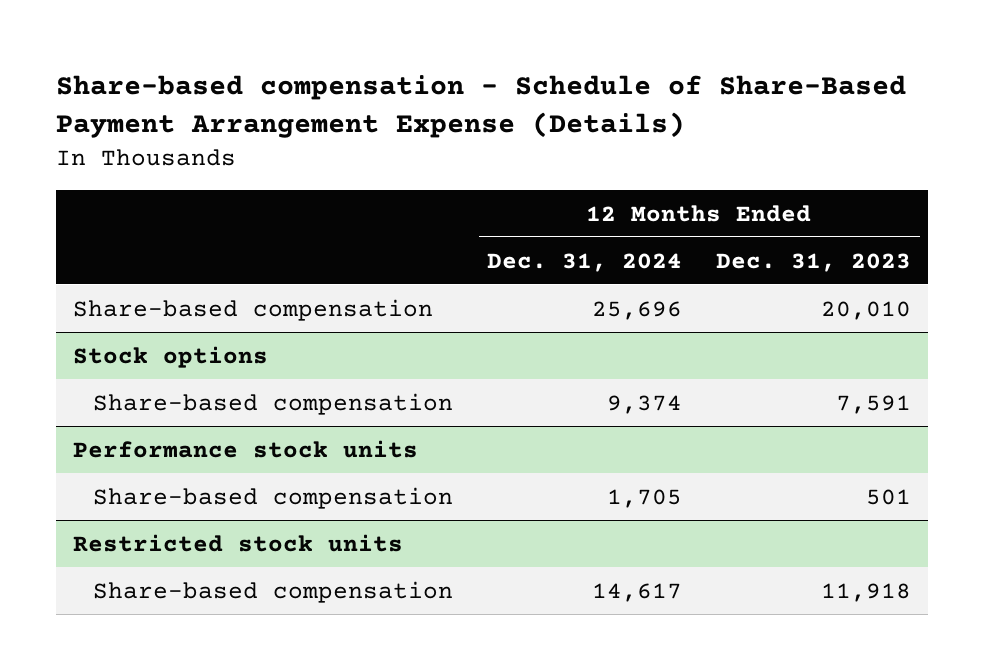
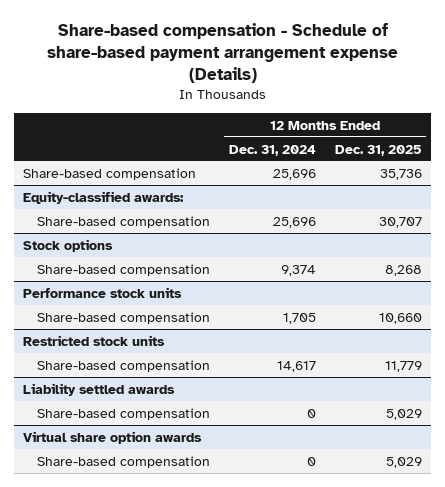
[55,74,906,139] Share-based compensation - Schedule of Share-Based Payment Arrangement Expense (Details) -> [46,22,398,84] Share-based compensation - Schedule of share-based payment arrangement expense (Details)
[716,252,912,272] Dec. 31, 2023 -> none
none -> [334,144,422,156] Dec. 31, 2025
none -> [23,190,185,204] Equity-classified awards:
none -> [36,215,210,228] Share-based compensation
none -> [23,382,176,396] Liability settled awards
none -> [36,407,210,420] Share-based compensation
none -> [23,430,203,444] Virtual share option awards
none -> [36,455,210,468] Share-based compensation

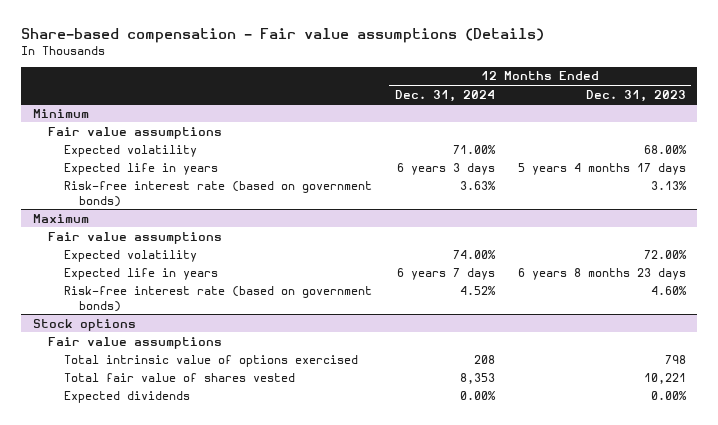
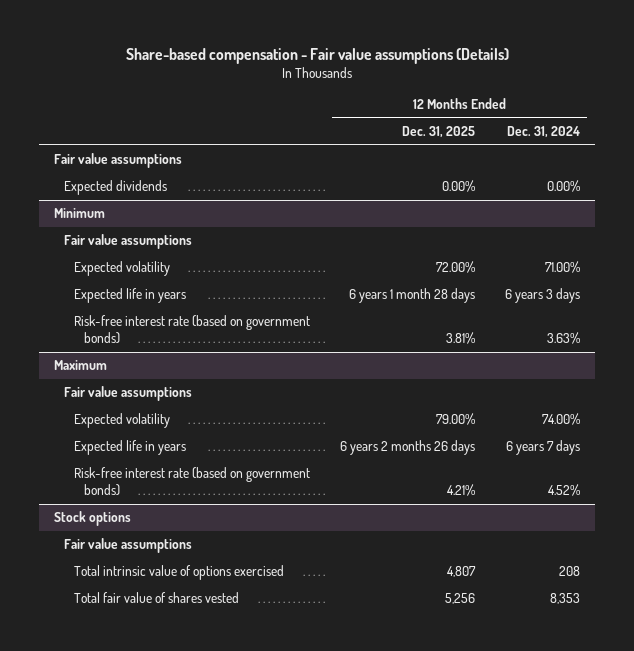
[585,89,686,102] Dec. 31, 2023 -> none
none -> [401,126,475,139] Dec. 31, 2025
none -> [54,153,183,169] Fair value assumptions
none -> [63,180,167,196] Expected dividends
[63,390,190,403] Expected dividends -> none

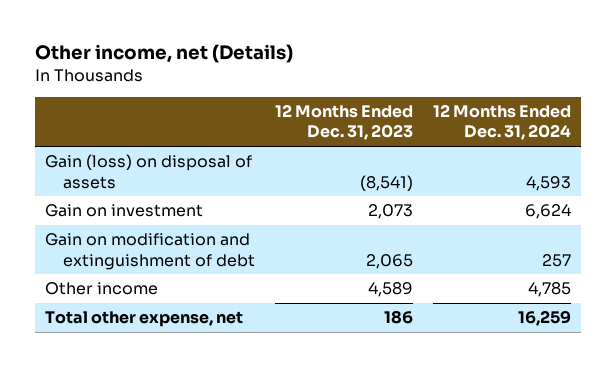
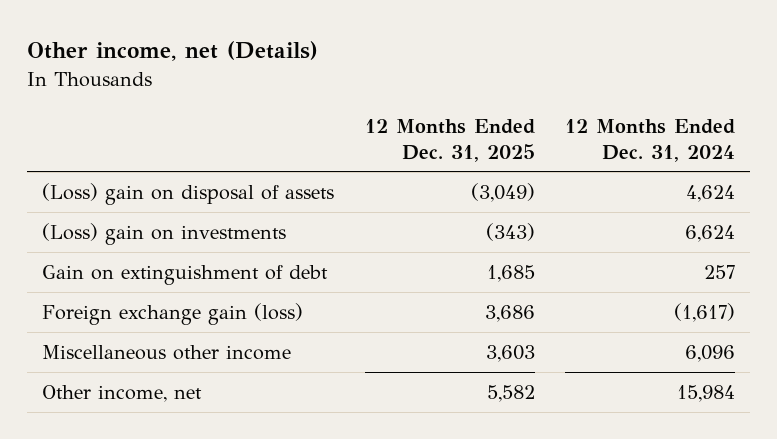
[275,104,414,141] 12 Months Ended Dec. 31, 2023 -> none
none -> [364,118,535,162] 12 Months Ended Dec. 31, 2025
[44,154,252,189] Gain (loss) on disposal of assets -> [42,182,335,205] (Loss) gain on disposal of assets
[526,175,572,191] 4,593 -> [686,184,736,202] 4,624
[44,204,203,218] Gain on investment -> [42,222,287,245] (Loss) gain on investments
[44,233,256,270] Gain on modification and extinguishment of debt -> [42,264,329,285] Gain on extinguishment of debt
none -> [42,302,304,325] Foreign exchange gain (loss)
[44,282,158,296] Other income -> [42,344,292,360] Miscellaneous other income
[528,282,572,298] 4,785 -> [685,344,736,362] 6,096
[44,311,243,328] Total other expense, net -> [42,384,203,402] Other income, net
[518,310,572,327] 16,259 -> [677,384,736,402] 15,984

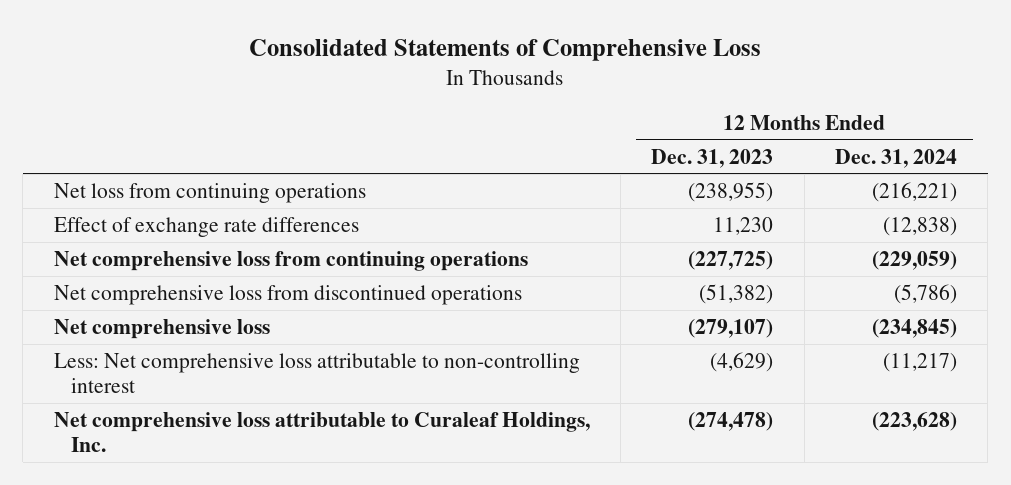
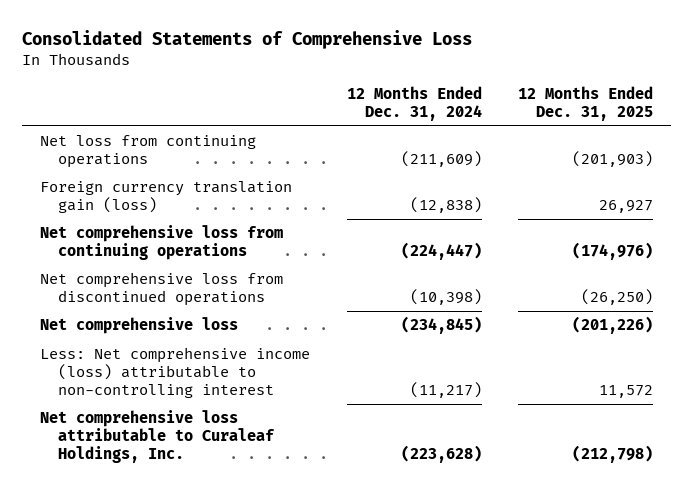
[651,148,774,168] Dec. 31, 2023 -> none
none -> [518,85,654,121] 12 Months Ended Dec. 31, 2025
[872,181,958,202] (216,221) -> [400,151,482,168] (211,609)
[53,216,359,237] Effect of exchange rate differences -> [40,181,293,214] Foreign currency translation gain (loss)
[872,250,958,270] (229,059) -> [400,242,482,261] (224,447)
[894,283,958,304] (5,786) -> [409,289,482,306] (10,398)
[53,352,580,394] Less: Net comprehensive loss attributable to non-controlling interest -> [40,347,311,399] Less: Net comprehensive income (loss) attributable to non-controlling interest

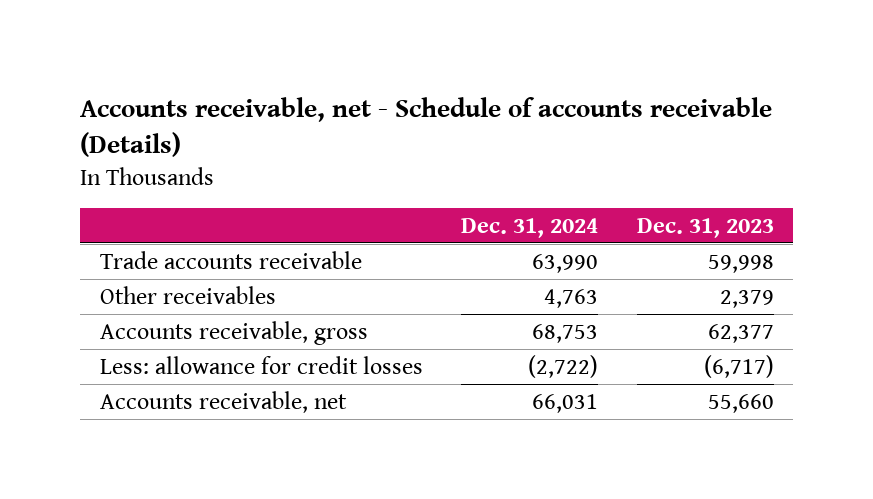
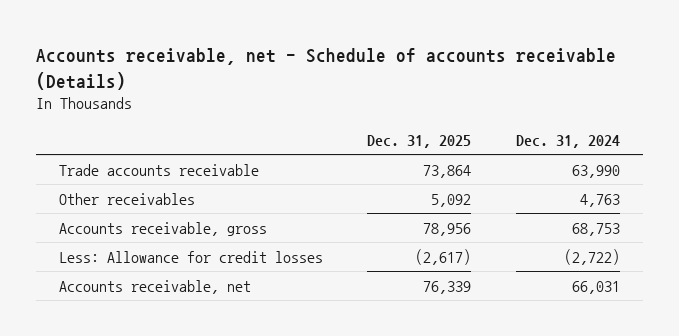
[636,217,774,238] Dec. 31, 2023 -> none
none -> [367,134,472,148] Dec. 31, 2025
[99,355,423,374] Less: allowance for credit losses -> [58,250,323,263] Less: Allowance for credit losses

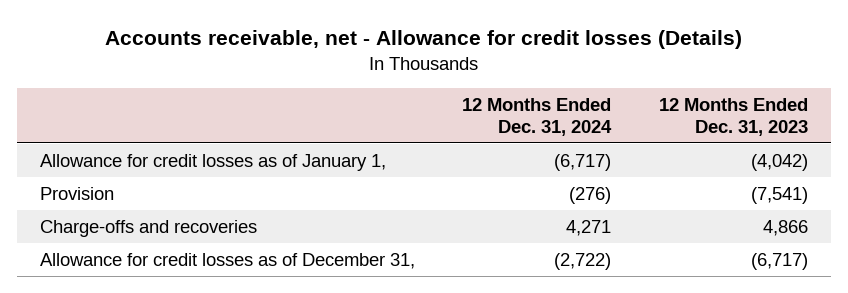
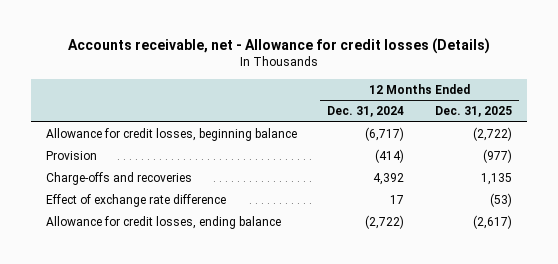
[658,98,808,136] 12 Months Ended Dec. 31, 2023 -> none
none -> [434,106,512,118] Dec. 31, 2025
[40,153,387,171] Allowance for credit losses as of January 1, -> [46,128,298,142] Allowance for credit losses, beginning balance
[569,186,612,204] (276) -> [375,149,405,164] (414)
[566,219,612,236] 4,271 -> [373,173,405,186] 4,392
none -> [46,194,227,208] Effect of exchange rate difference
[40,252,416,269] Allowance for credit losses as of December 31, -> [46,216,282,230] Allowance for credit losses, ending balance

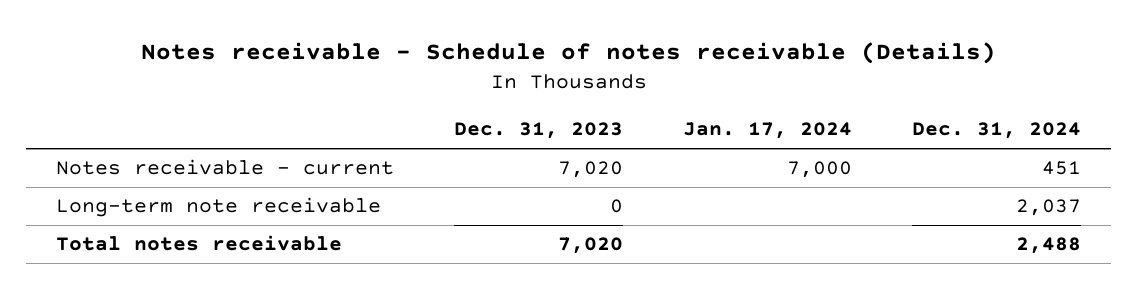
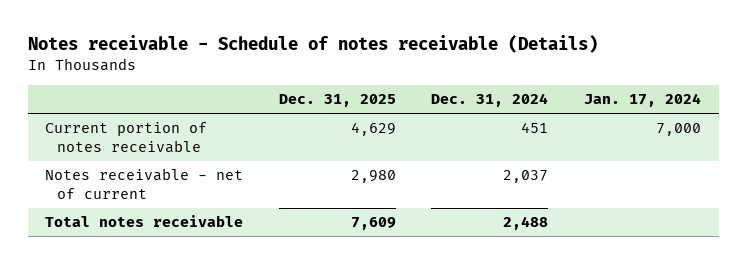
[454,122,624,140] Dec. 31, 2023 -> none
none -> [278,94,396,108] Dec. 31, 2025
[56,159,395,176] Notes receivable - current -> [45,122,208,154] Current portion of notes receivable
[56,197,382,218] Long-term note receivable -> [45,168,244,200] Notes receivable - net of current

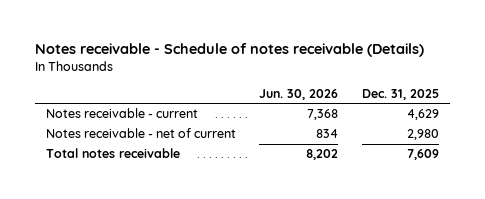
[431,93,549,108] Dec. 31, 2024 -> none
[583,93,701,108] Jan. 17, 2024 -> none
none -> [259,88,339,100] Jun. 30, 2026
[45,122,208,154] Current portion of notes receivable -> [46,108,199,119] Notes receivable - current

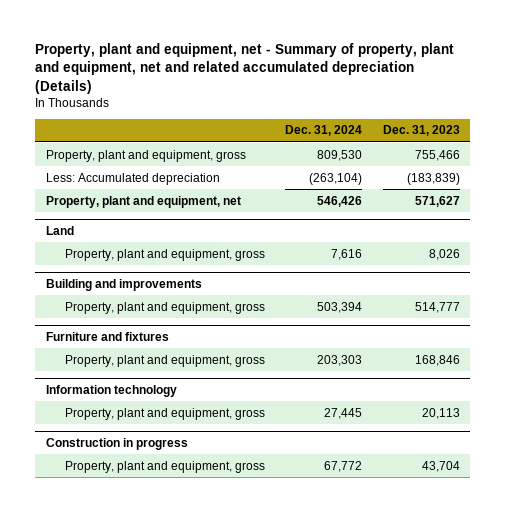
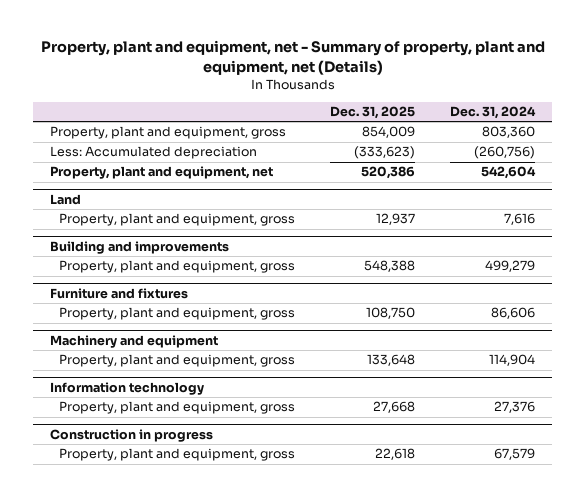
[35,42,455,94] Property, plant and equipment, net - Summary of property, plant and equipment, net and related accumulated depreciation (Details) -> [40,40,545,76] Property, plant and equipment, net - Summary of property, plant and equipment, net (Details)
[382,125,460,137] Dec. 31, 2023 -> none
none -> [330,106,416,120] Dec. 31, 2025
[317,149,363,161] 809,530 -> [482,126,536,139] 803,360
[309,172,363,185] (263,104) -> [474,146,536,160] (260,756)
[317,195,363,207] 546,426 -> [481,166,537,180] 542,604
[317,301,363,313] 503,394 -> [485,260,536,273] 499,279
[317,354,363,366] 203,303 -> [491,307,536,320] 86,606
none -> [50,335,219,349] Machinery and equipment
none -> [59,354,296,368] Property, plant and equipment, gross
[324,407,363,419] 27,445 -> [494,401,536,414] 27,376
[324,460,363,472] 67,772 -> [494,448,536,461] 67,579

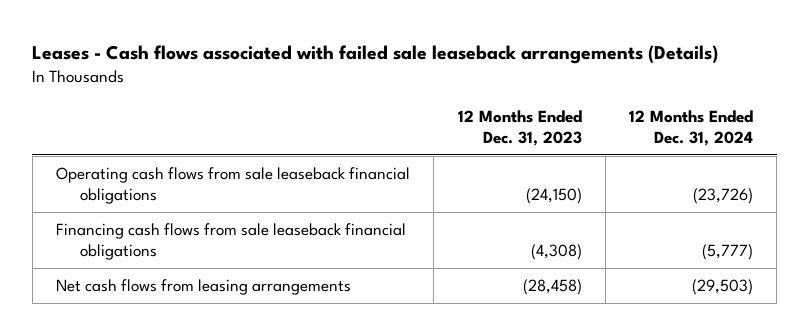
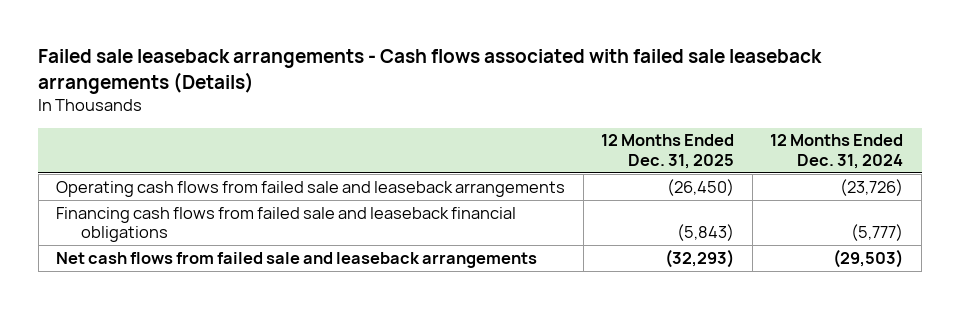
[32,44,719,64] Leases - Cash flows associated with failed sale leaseback arrangements (Details) -> [38,49,823,94] Failed sale leaseback arrangements - Cash flows associated with failed sale leaseback arrangements (Details)
[457,109,582,146] 12 Months Ended Dec. 31, 2023 -> none
none -> [601,134,735,169] 12 Months Ended Dec. 31, 2025
[56,166,411,204] Operating cash flows from sale leaseback financial obligations -> [56,180,566,197] Operating cash flows from failed sale and leaseback arrangements
[56,222,407,260] Financing cash flows from sale leaseback financial obligations -> [56,206,517,243] Financing cash flows from failed sale and leaseback financial obligations
[56,278,352,295] Net cash flows from leasing arrangements -> [56,251,538,268] Net cash flows from failed sale and leaseback arrangements

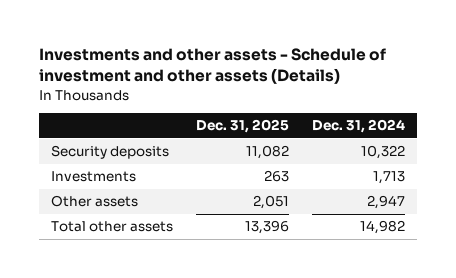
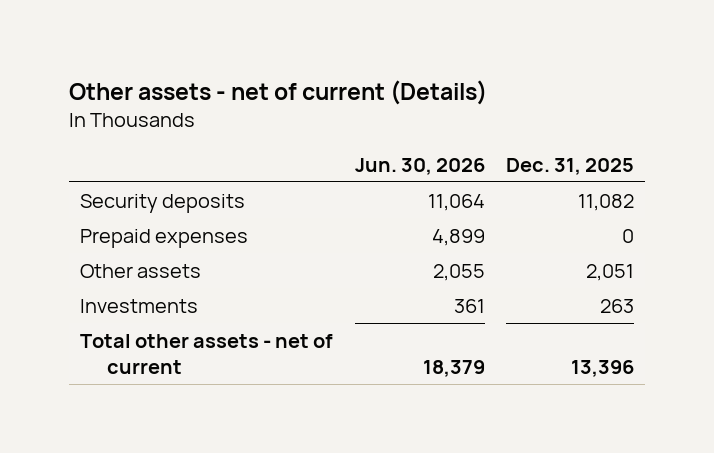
[39,48,387,85] Investments and other assets - Schedule of investment and other assets (Details) -> [68,80,487,106] Other assets - net of current (Details)
[312,119,406,134] Dec. 31, 2024 -> none
none -> [354,157,485,175] Jun. 30, 2026
none -> [79,228,248,248] Prepaid expenses
[50,171,136,183] Investments -> [79,298,198,313] Investments
[50,221,173,233] Total other assets -> [79,333,333,374] Total other assets - net of current

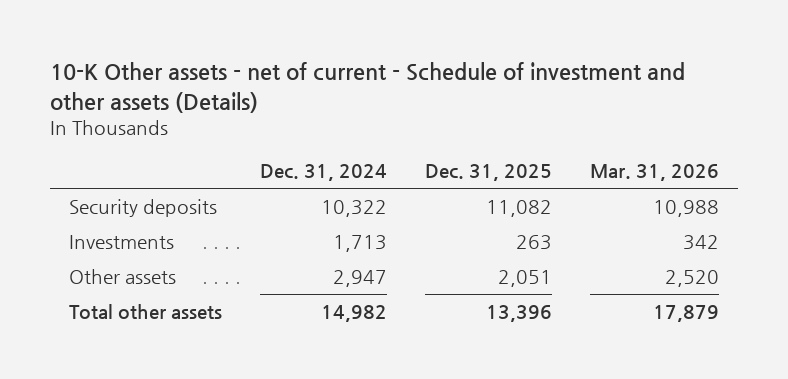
[68,80,487,106] Other assets - net of current (Details) -> [50,62,686,113] 10-K Other assets - net of current - Schedule of investment and other assets (Details)
[354,157,485,175] Jun. 30, 2026 -> none
none -> [259,164,387,182] Dec. 31, 2024
none -> [589,164,719,182] Mar. 31, 2026
[79,228,248,248] Prepaid expenses -> none
[79,263,201,278] Other assets -> [69,269,177,285] Other assets
[79,333,333,374] Total other assets - net of current -> [69,304,223,320] Total other assets

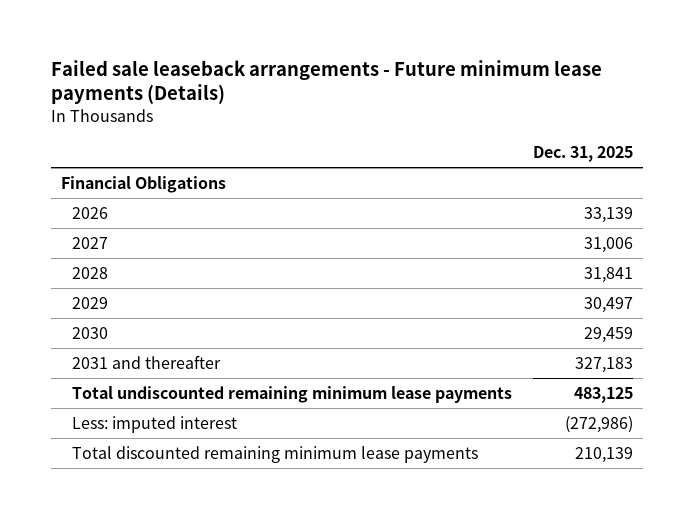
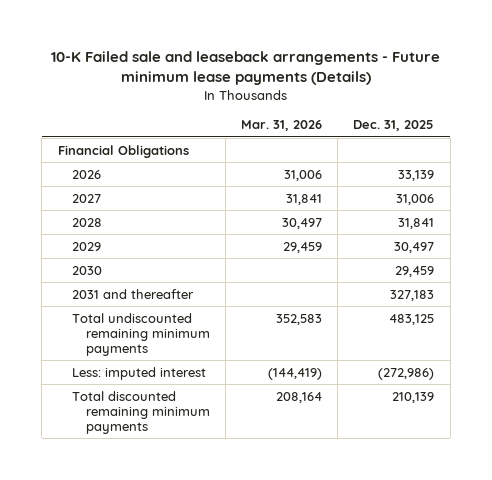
[50,59,602,105] Failed sale leaseback arrangements - Future minimum lease payments (Details) -> [51,51,441,86] 10-K Failed sale and leaseback arrangements - Future minimum lease payments (Details)
none -> [241,120,323,132] Mar. 31, 2026
[72,385,513,403] Total undiscounted remaining minimum lease payments -> [71,312,210,356] Total undiscounted remaining minimum payments
[72,445,479,463] Total discounted remaining minimum lease payments -> [71,390,210,434] Total discounted remaining minimum payments

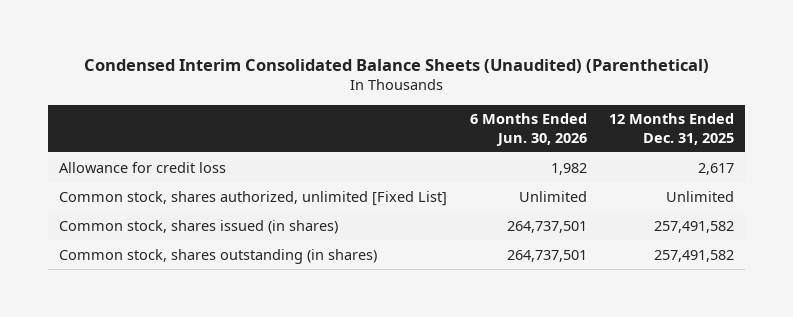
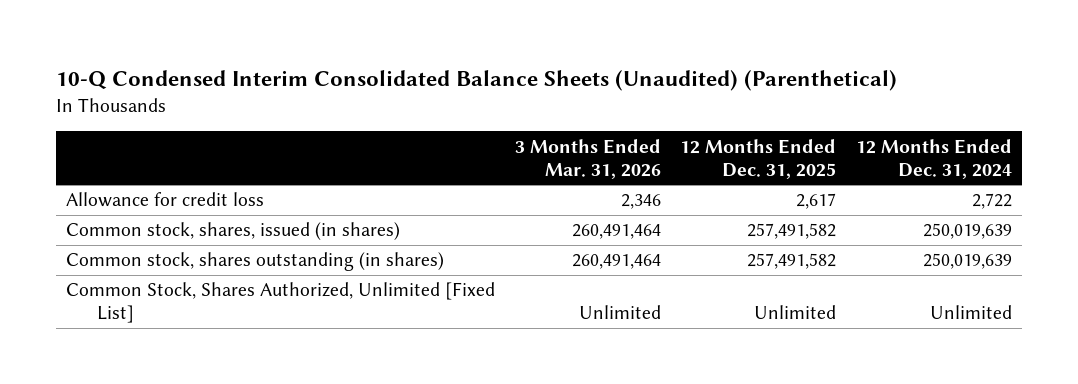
[83,58,709,73] Condensed Interim Consolidated Balance Sheets (Unaudited) (Parenthetical) -> [55,69,897,91] 10-Q Condensed Interim Consolidated Balance Sheets (Unaudited) (Parenthetical)
[469,113,587,146] 6 Months Ended Jun. 30, 2026 -> none
none -> [514,138,661,179] 3 Months Ended Mar. 31, 2026
none -> [856,138,1013,179] 12 Months Ended Dec. 31, 2024
[59,190,448,206] Common stock, shares authorized, unlimited [Fixed List] -> none
[59,219,339,234] Common stock, shares issued (in shares) -> [65,222,400,241] Common stock, shares, issued (in shares)
none -> [65,282,495,324] Common Stock, Shares Authorized, Unlimited [Fixed List]

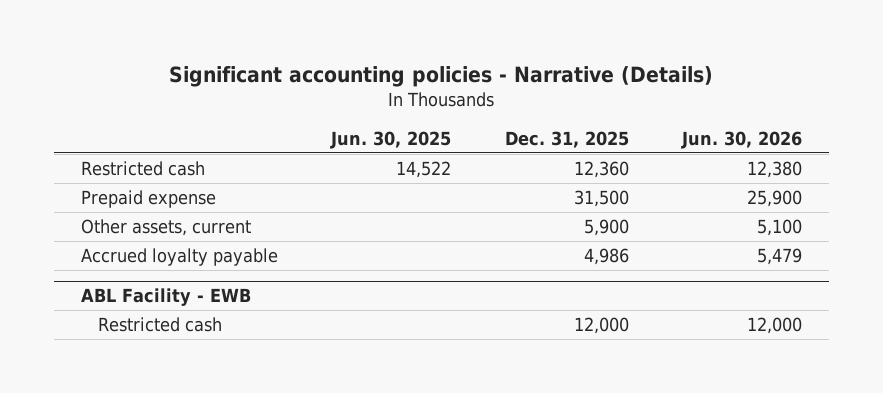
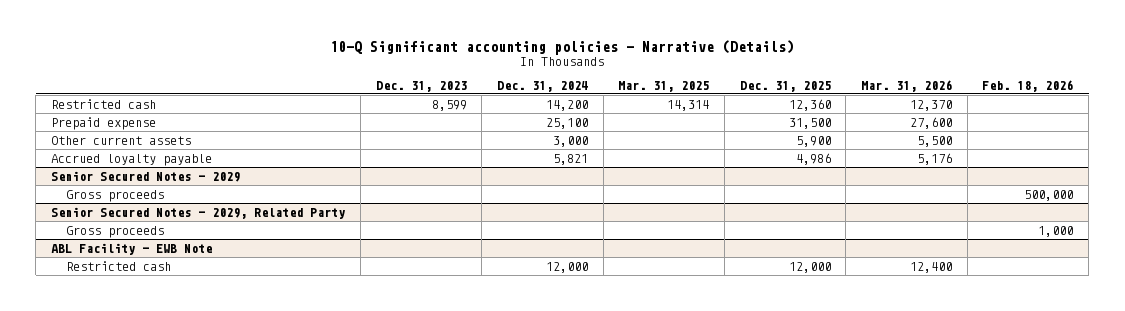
[169,66,714,88] Significant accounting policies - Narrative (Details) -> [330,39,795,55] 10-Q Significant accounting policies - Narrative (Details)
[330,131,452,150] Jun. 30, 2025 -> none
[681,131,803,150] Jun. 30, 2026 -> none
none -> [375,80,467,92] Dec. 31, 2023
none -> [496,80,588,92] Dec. 31, 2024
none -> [618,80,710,92] Mar. 31, 2025
none -> [861,79,953,92] Mar. 31, 2026
none -> [982,79,1074,92] Feb. 18, 2026
[80,218,251,236] Other assets, current -> [51,135,192,145] Other current assets
none -> [51,170,241,182] Senior Secured Notes - 2029
none -> [66,189,165,202] Gross proceeds
none -> [51,206,346,219] Senior Secured Notes - 2029, Related Party
none -> [66,225,165,238] Gross proceeds
[80,288,251,307] ABL Facility - EWB -> [51,242,213,255] ABL Facility - EWB Note

